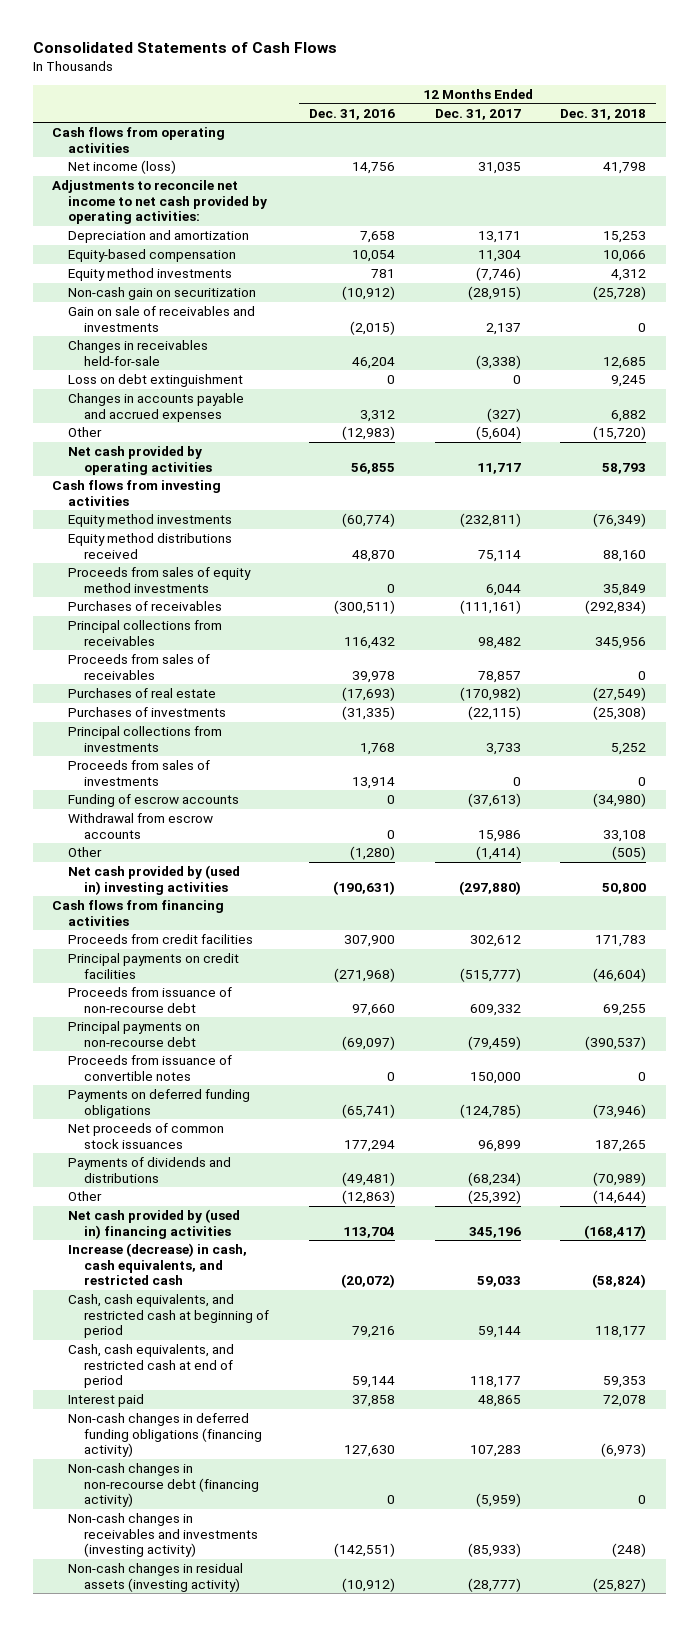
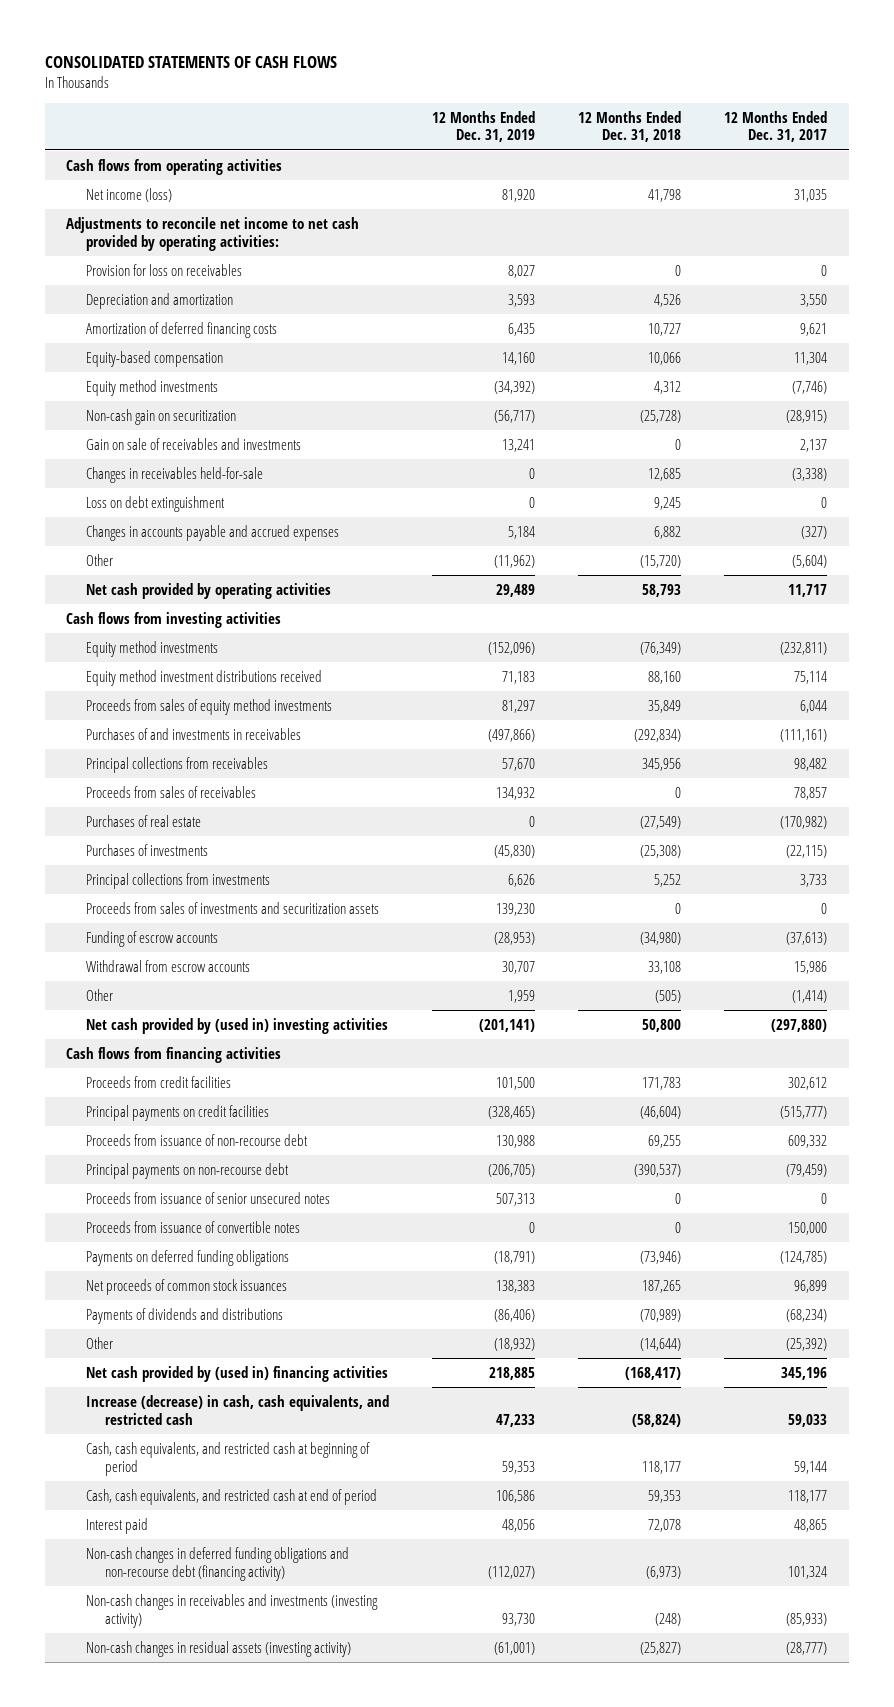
[32,42,337,54] Consolidated Statements of Cash Flows -> [44,55,337,68] CONSOLIDATED STATEMENTS OF CASH FLOWS
[309,108,396,120] Dec. 31, 2016 -> none
none -> [431,110,535,143] 12 Months Ended Dec. 31, 2019
none -> [85,263,242,276] Provision for loss on receivables
[477,231,521,244] 13,171 -> [800,293,828,307] 3,550
[603,231,647,244] 15,253 -> [654,293,682,307] 4,526
none -> [85,321,277,338] Amortization of deferred financing costs
[68,533,233,559] Equity method distributions received -> [85,669,322,686] Equity method investment distributions received
[68,601,223,612] Purchases of receivables -> [85,727,301,740] Purchases of and investments in receivables
[68,760,211,786] Proceeds from sales of investments -> [85,901,379,914] Proceeds from sales of investments and securitization assets
none -> [85,1191,330,1204] Proceeds from issuance of senior unsecured notes
[68,1463,260,1507] Non-cash changes in non-recourse debt (financing activity) -> none
[68,1413,263,1457] Non-cash changes in deferred funding obligations (financing activity) -> [85,1546,349,1581] Non-cash changes in deferred funding obligations and non-recourse debt (financing activity)
[469,1444,521,1457] 107,283 -> [788,1565,828,1579] 101,324

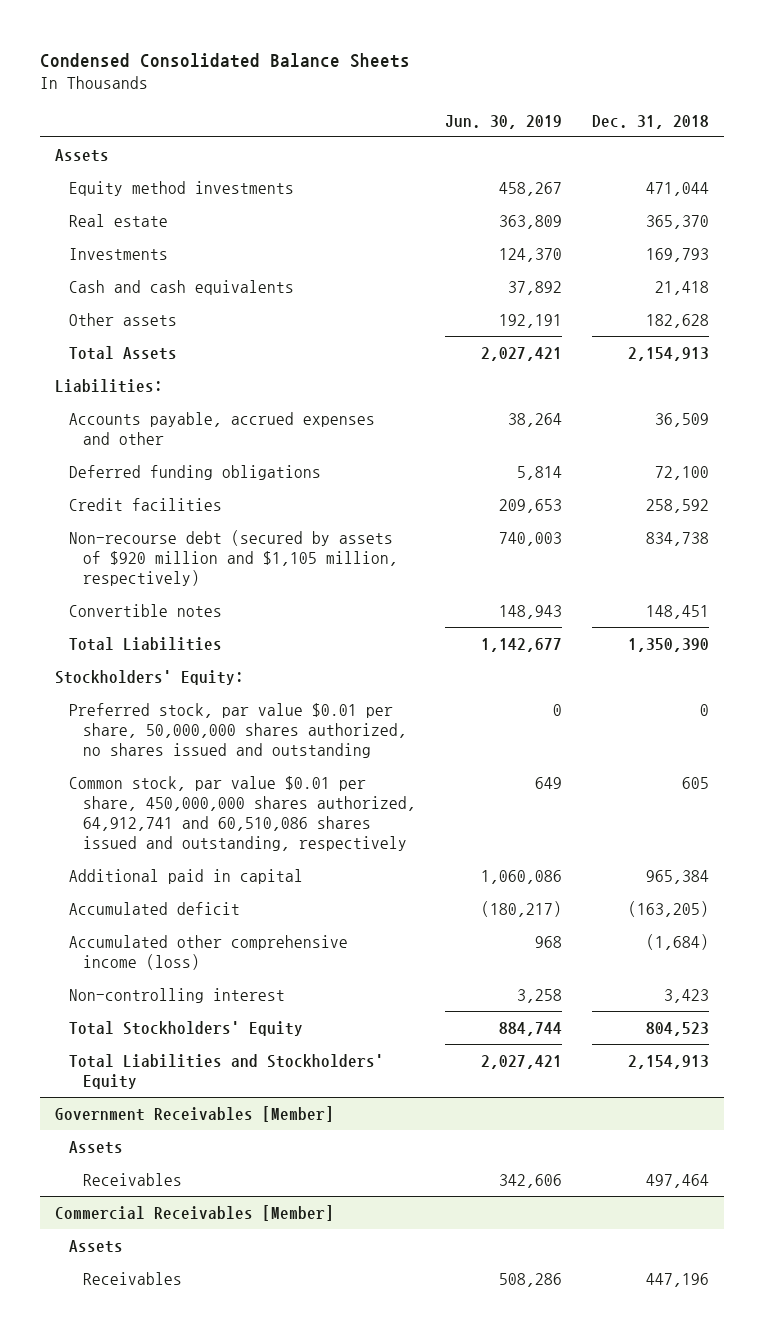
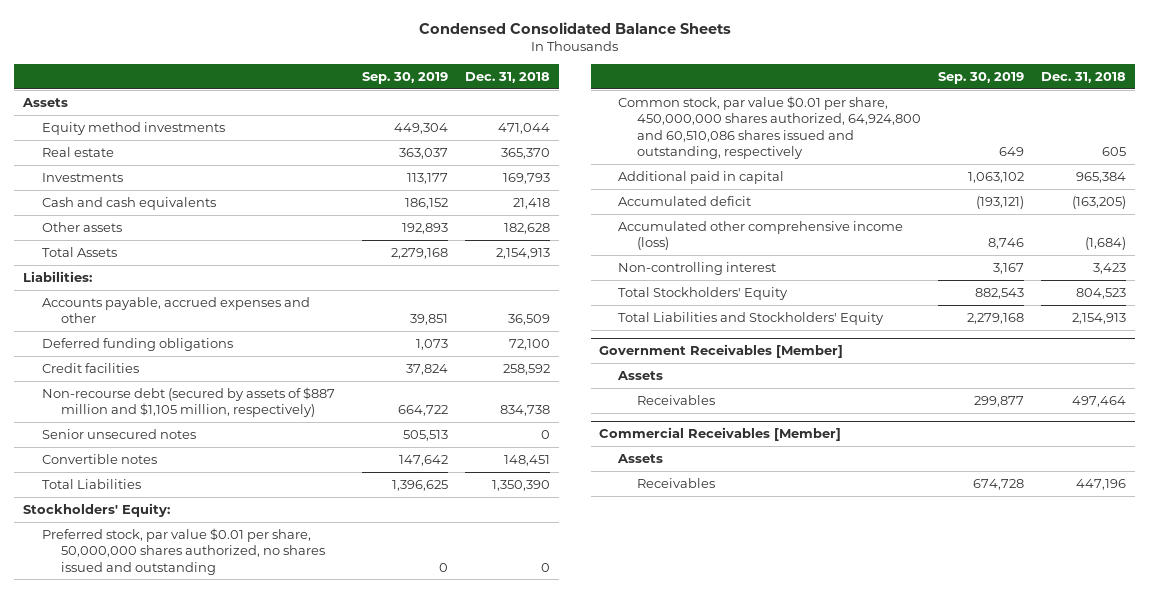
[445,114,563,129] Jun. 30, 2019 -> none
none -> [361,71,448,84] Sep. 30, 2019
[68,529,398,586] Non-recourse debt (secured by assets of $920 million and $1,105 million, respectively) -> [41,386,335,418] Non-recourse debt (secured by assets of $887 million and $1,105 million, respectively)
none -> [41,428,196,439] Senior unsecured notes
[68,775,416,851] Common stock, par value $0.01 per share, 450,000,000 shares authorized, 64,912,741 and 60,510,086 shares issued and outstanding, respectively -> [618,95,921,159] Common stock, par value $0.01 per share, 450,000,000 shares authorized, 64,924,800 and 60,510,086 shares issued and outstanding, respectively

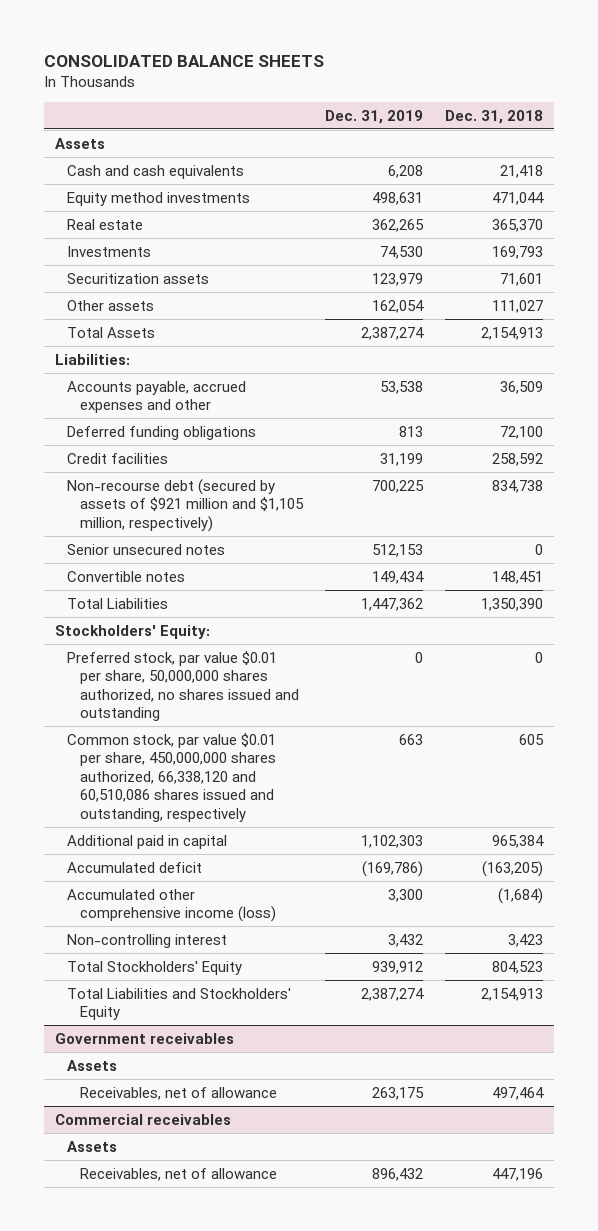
[418,22,731,35] Condensed Consolidated Balance Sheets -> [43,55,324,68] CONSOLIDATED BALANCE SHEETS
[361,71,448,84] Sep. 30, 2019 -> none
none -> [324,109,423,124] Dec. 31, 2019
[41,196,216,210] Cash and cash equivalents -> [67,164,245,179] Cash and cash equivalents
none -> [67,272,210,284] Securitization assets
[503,222,550,234] 182,628 -> [491,299,543,313] 111,027
[41,386,335,418] Non-recourse debt (secured by assets of $887 million and $1,105 million, respectively) -> [67,478,304,532] Non-recourse debt (secured by assets of $921 million and $1,105 million, respectively)
[618,95,921,159] Common stock, par value $0.01 per share, 450,000,000 shares authorized, 64,924,800 and 60,510,086 shares issued and outstanding, respectively -> [67,732,277,822] Common stock, par value $0.01 per share, 450,000,000 shares authorized, 66,338,120 and 60,510,086 shares issued and outstanding, respectively
[599,343,844,358] Government Receivables [Member] -> [54,1032,234,1044] Government receivables
[636,394,715,405] Receivables -> [79,1086,277,1100] Receivables, net of allowance
[599,426,842,441] Commercial Receivables [Member] -> [54,1113,231,1125] Commercial receivables
[636,477,715,488] Receivables -> [79,1167,277,1181] Receivables, net of allowance

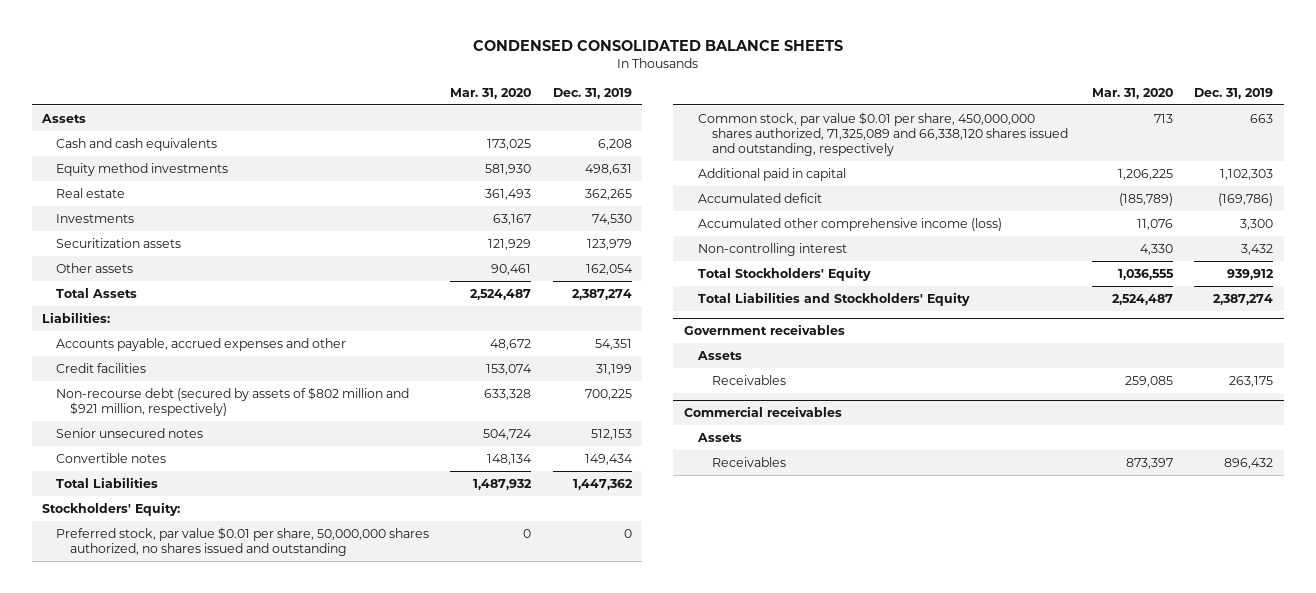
[43,55,324,68] CONSOLIDATED BALANCE SHEETS -> [472,39,843,51] CONDENSED CONSOLIDATED BALANCE SHEETS
[444,109,543,124] Dec. 31, 2018 -> none
none -> [450,87,532,99] Mar. 31, 2020
[67,425,257,440] Deferred funding obligations -> none
[379,380,423,394] 53,538 -> [594,338,632,350] 54,351
[67,478,304,532] Non-recourse debt (secured by assets of $921 million and $1,105 million, respectively) -> [56,386,410,417] Non-recourse debt (secured by assets of $802 million and $921 million, respectively)
[67,732,277,822] Common stock, par value $0.01 per share, 450,000,000 shares authorized, 66,338,120 and 60,510,086 shares issued and outstanding, respectively -> [697,111,1068,157] Common stock, par value $0.01 per share, 450,000,000 shares authorized, 71,325,089 and 66,338,120 shares issued and outstanding, respectively
[79,1086,277,1100] Receivables, net of allowance -> [711,374,786,385] Receivables
[79,1167,277,1181] Receivables, net of allowance -> [711,456,786,467] Receivables

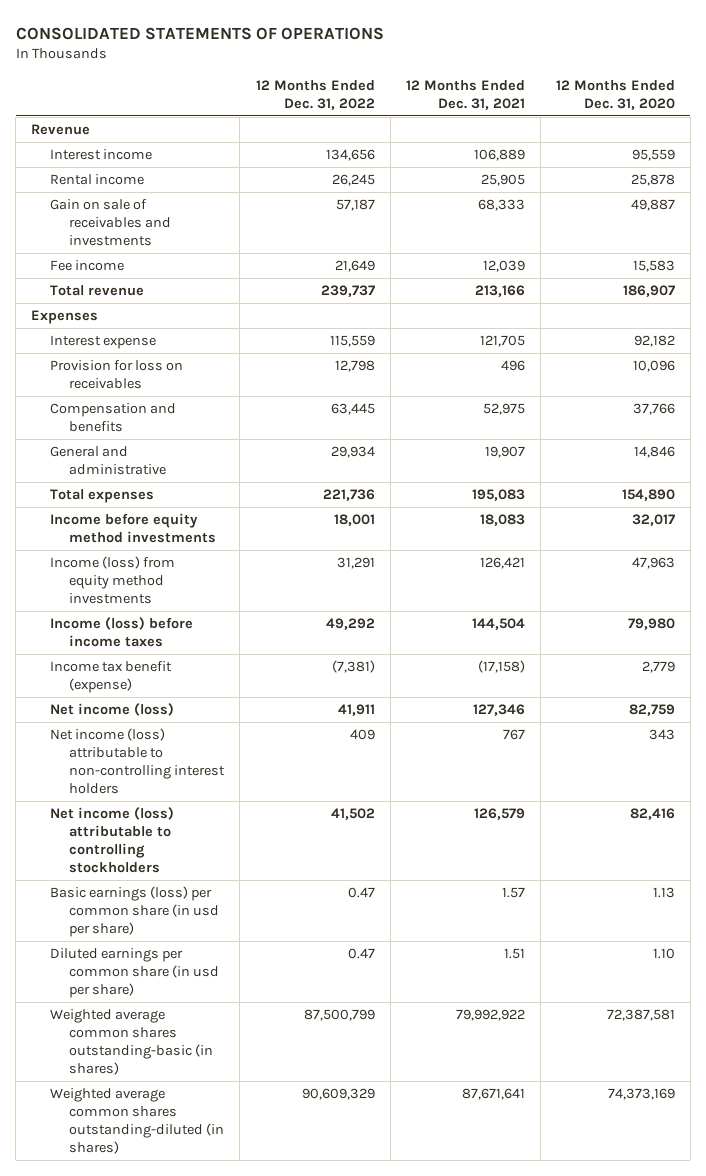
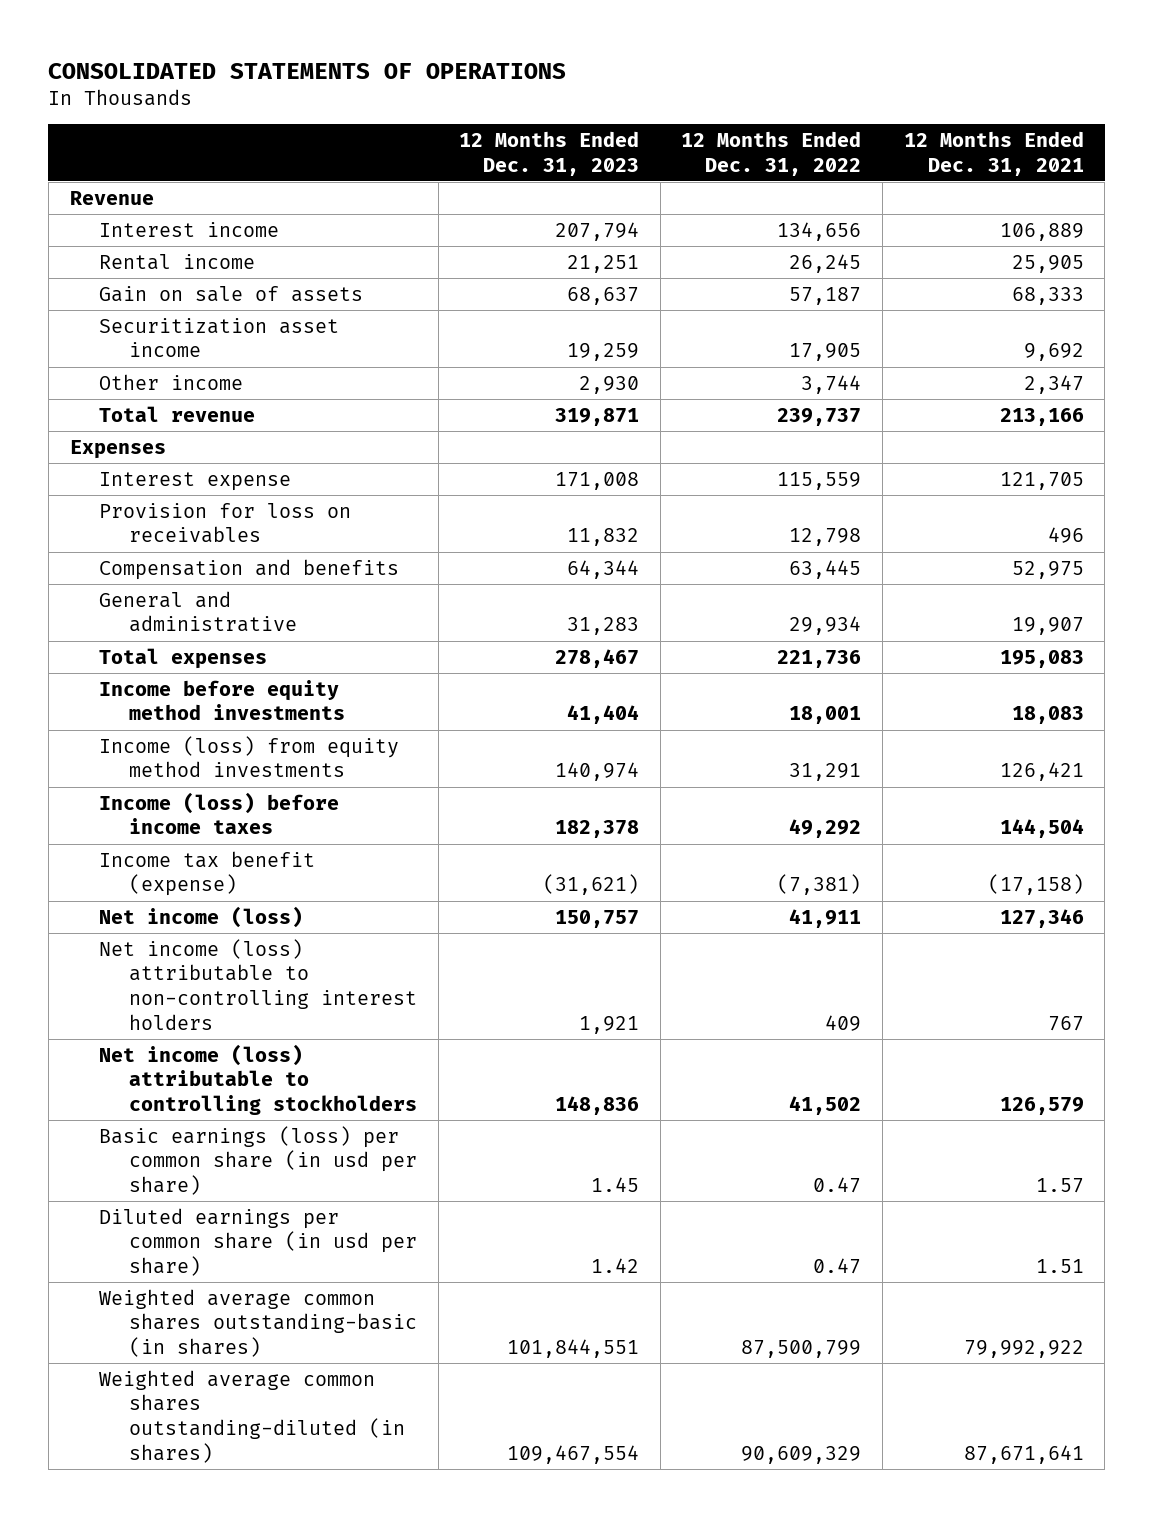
[555,80,675,111] 12 Months Ended Dec. 31, 2020 -> none
none -> [459,130,640,176] 12 Months Ended Dec. 31, 2023
[50,260,125,272] Fee income -> none
[50,199,172,247] Gain on sale of receivables and investments -> [99,285,364,302] Gain on sale of assets
none -> [99,317,340,358] Securitization asset income
none -> [99,373,244,390] Other income

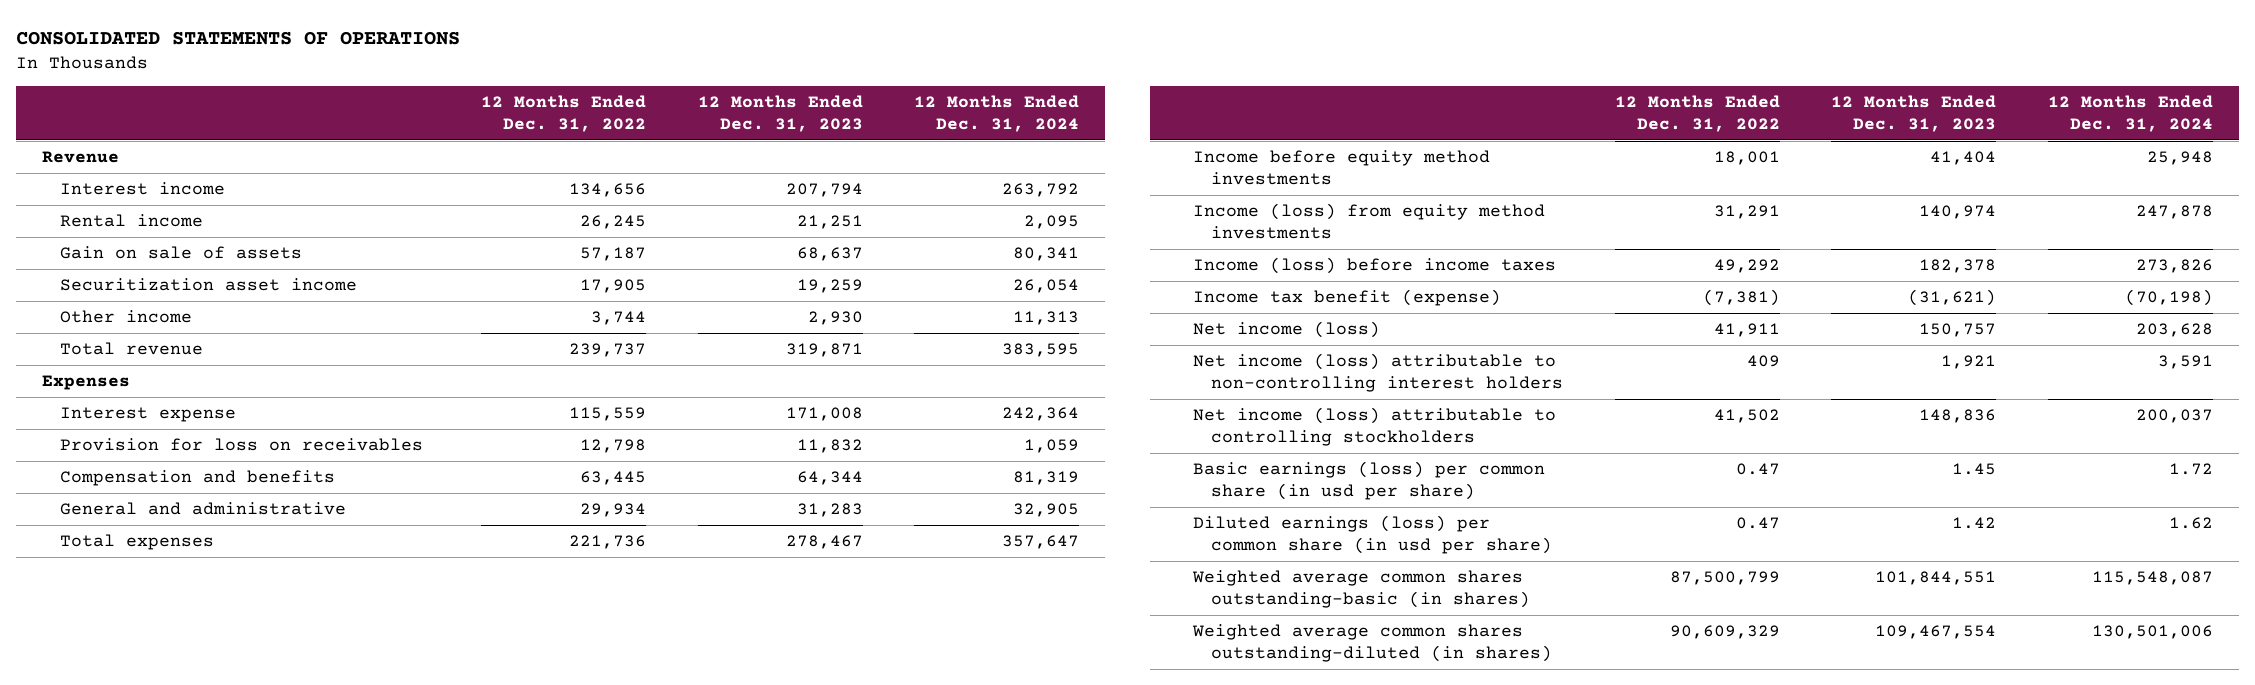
[903,130,1084,176] 12 Months Ended Dec. 31, 2021 -> none
none -> [914,95,1080,133] 12 Months Ended Dec. 31, 2024
[99,1207,418,1277] Diluted earnings per common share (in usd per share) -> [1193,515,1552,554] Diluted earnings (loss) per common share (in usd per share)

